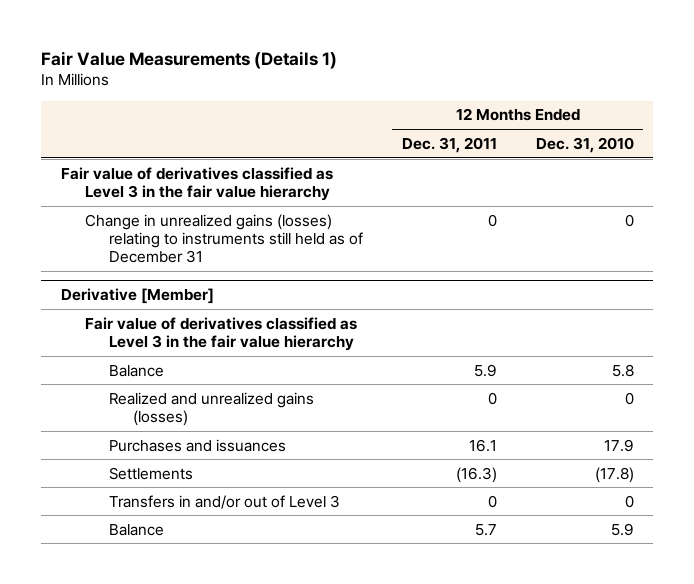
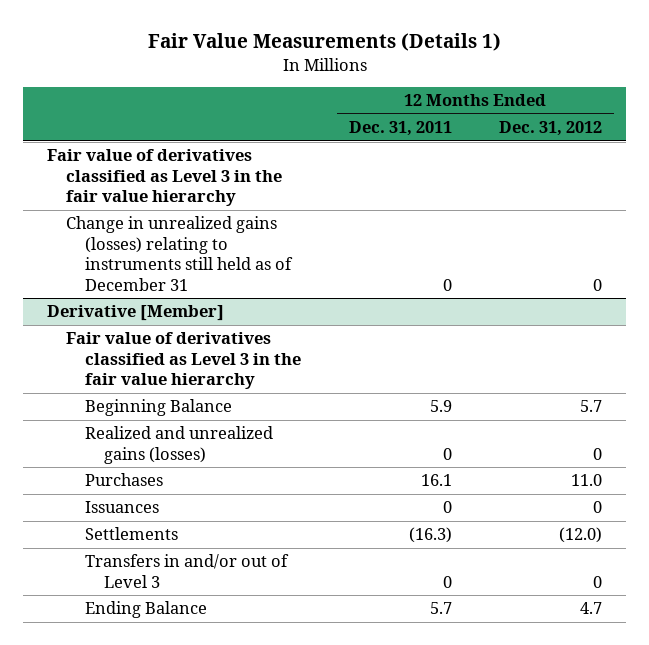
[535,136,634,153] Dec. 31, 2010 -> none
none -> [499,121,603,137] Dec. 31, 2012
[108,364,164,377] Balance -> [84,399,232,417] Beginning Balance
[108,438,286,452] Purchases and issuances -> [84,473,163,487] Purchases
none -> [84,501,159,514] Issuances
[108,523,164,536] Balance -> [84,601,207,619] Ending Balance

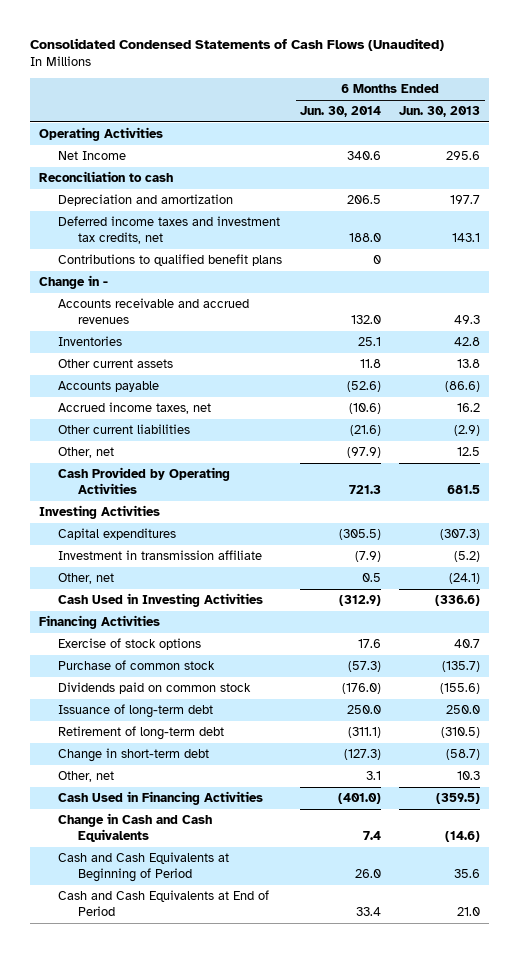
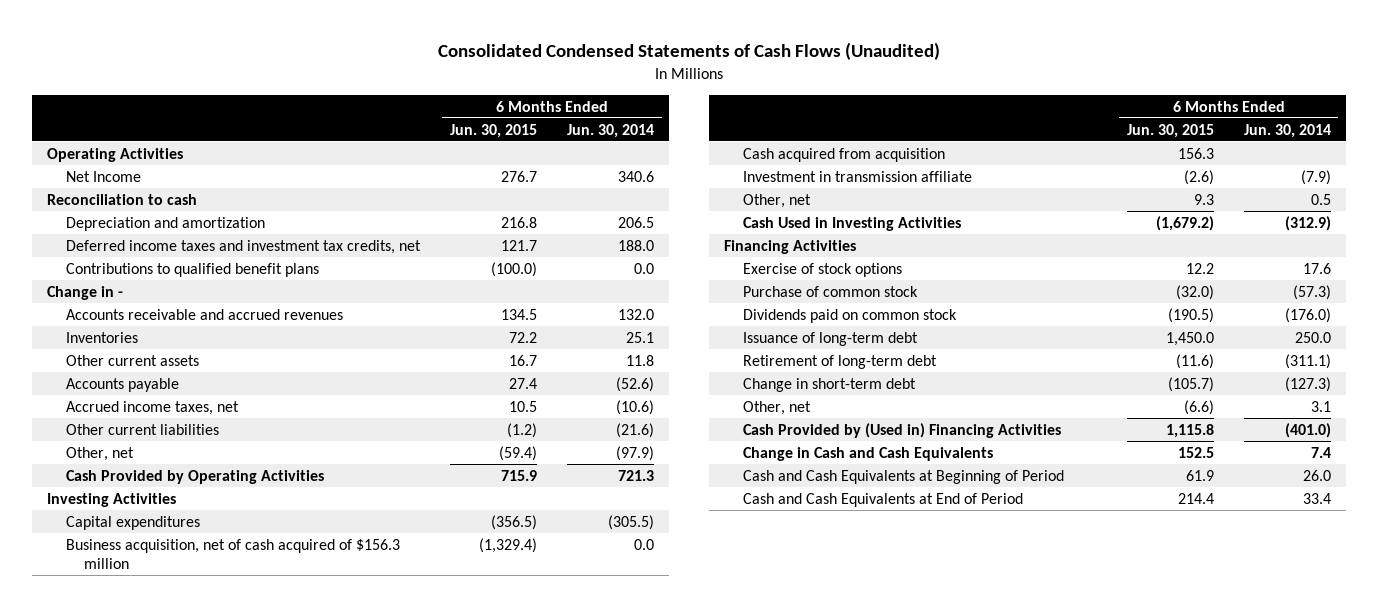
[399,106,481,118] Jun. 30, 2013 -> none
none -> [449,123,537,138] Jun. 30, 2015
[373,255,382,265] 0 -> [634,262,655,274] 0.0
none -> [65,538,400,569] Business acquisition, net of cash acquired of $156.3 million
none -> [742,147,945,162] Cash acquired from acquisition
[58,791,264,806] Cash Used in Financing Activities -> [742,422,1061,438] Cash Provided by (Used in) Financing Activities

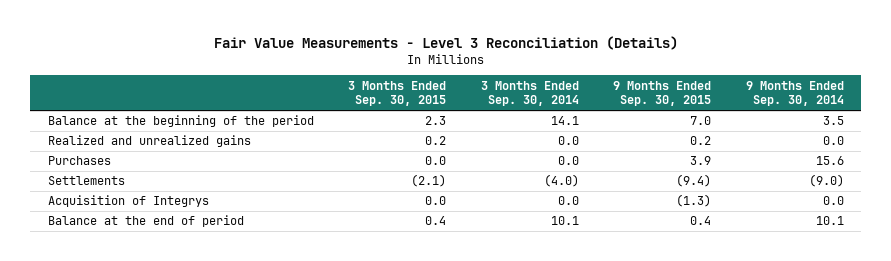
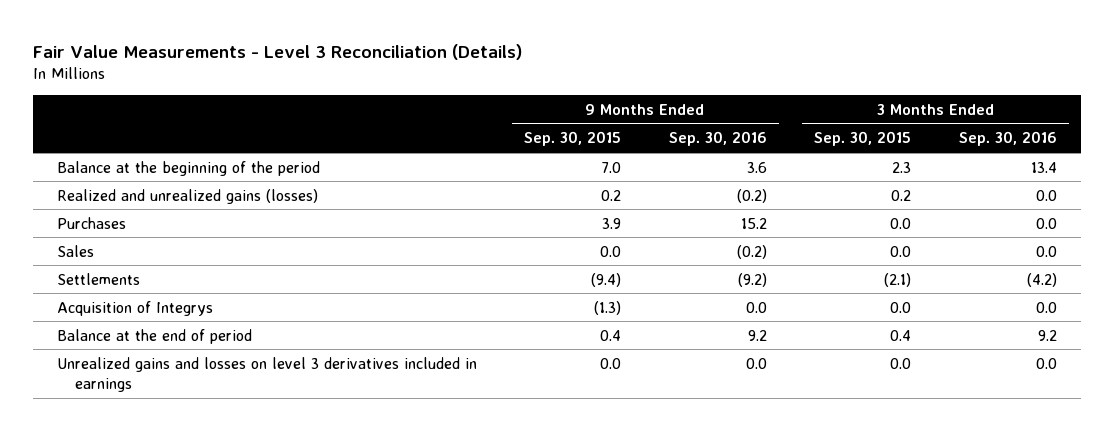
[480,80,579,107] 3 Months Ended Sep. 30, 2014 -> none
[745,80,844,107] 9 Months Ended Sep. 30, 2014 -> none
none -> [668,131,767,147] Sep. 30, 2016
none -> [958,131,1057,147] Sep. 30, 2016
[47,135,251,148] Realized and unrealized gains -> [56,188,318,204] Realized and unrealized gains (losses)
none -> [56,244,94,257] Sales
none -> [56,356,477,392] Unrealized gains and losses on level 3 derivatives included in earnings

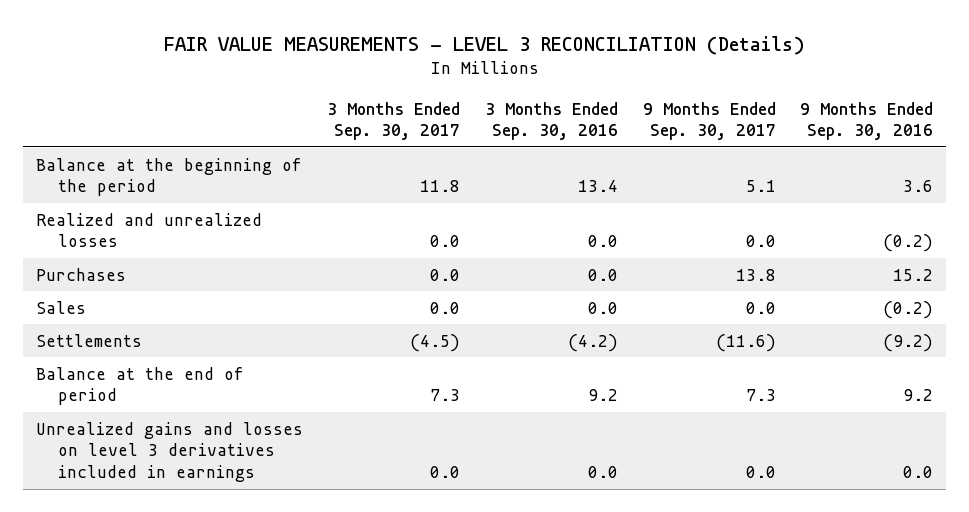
[32,43,522,60] Fair Value Measurements - Level 3 Reconciliation (Details) -> [163,35,805,55] FAIR VALUE MEASUREMENTS - LEVEL 3 RECONCILIATION (Details)
[524,131,622,147] Sep. 30, 2015 -> none
[814,131,912,147] Sep. 30, 2015 -> none
none -> [327,101,461,141] 3 Months Ended Sep. 30, 2017
none -> [642,101,776,141] 9 Months Ended Sep. 30, 2017
[56,188,318,204] Realized and unrealized gains (losses) -> [35,212,262,248] Realized and unrealized losses
[56,300,213,316] Acquisition of Integrys -> none

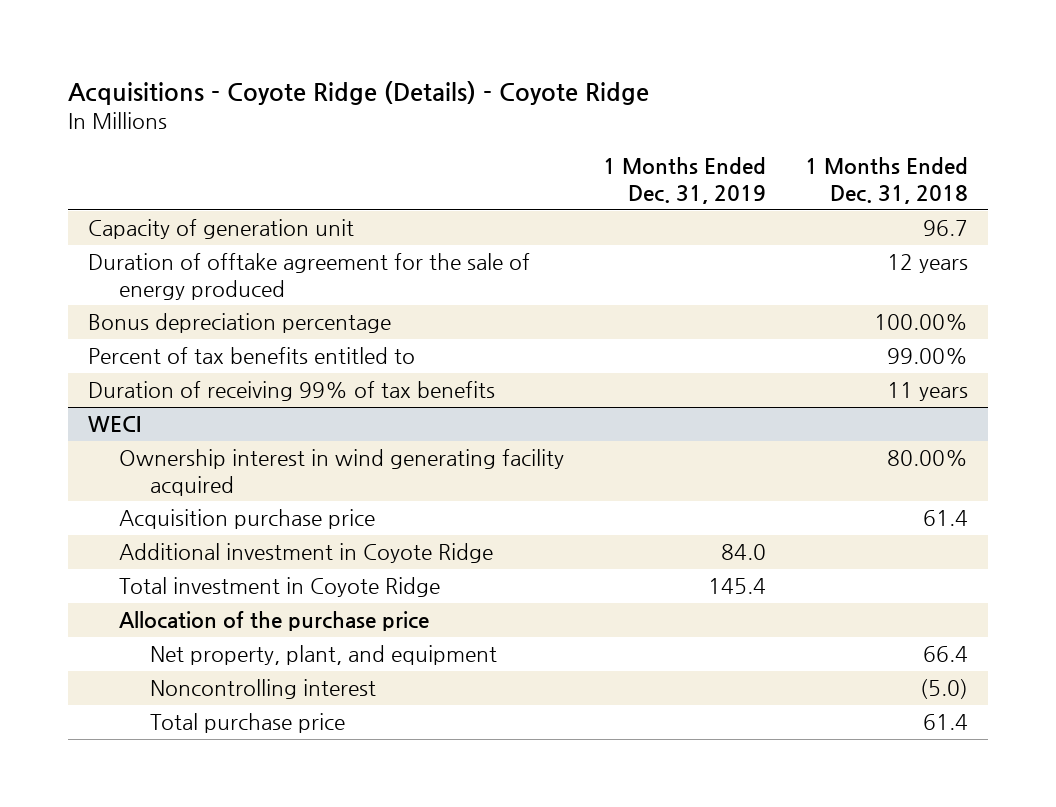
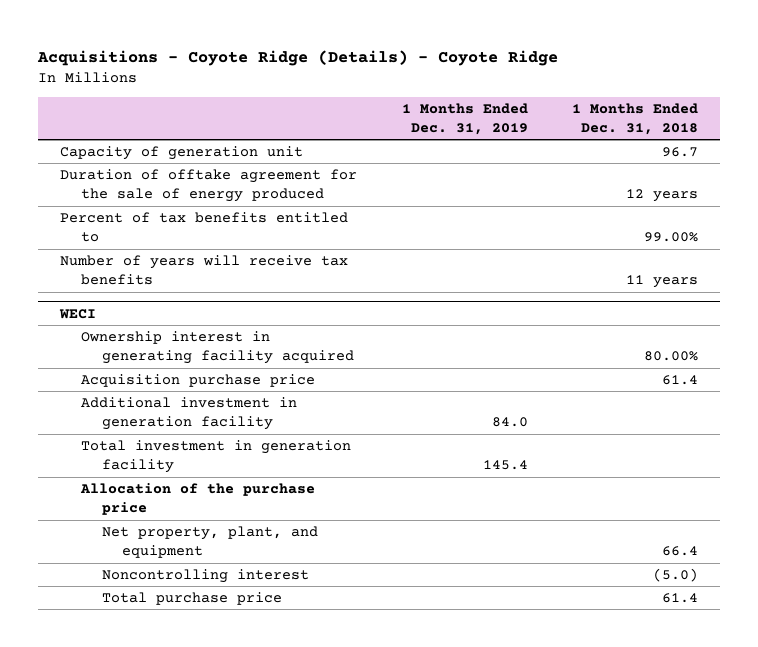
[88,313,392,334] Bonus depreciation percentage -> none
[88,381,496,402] Duration of receiving 99% of tax benefits -> none
none -> [60,255,349,286] Number of years will receive tax benefits
[118,449,564,496] Ownership interest in wind generating facility acquired -> [80,331,354,365] Ownership interest in generating facility acquired
[118,543,493,564] Additional investment in Coyote Ridge -> [80,397,297,431] Additional investment in generation facility
[118,577,440,598] Total investment in Coyote Ridge -> [80,440,351,474] Total investment in generation facility

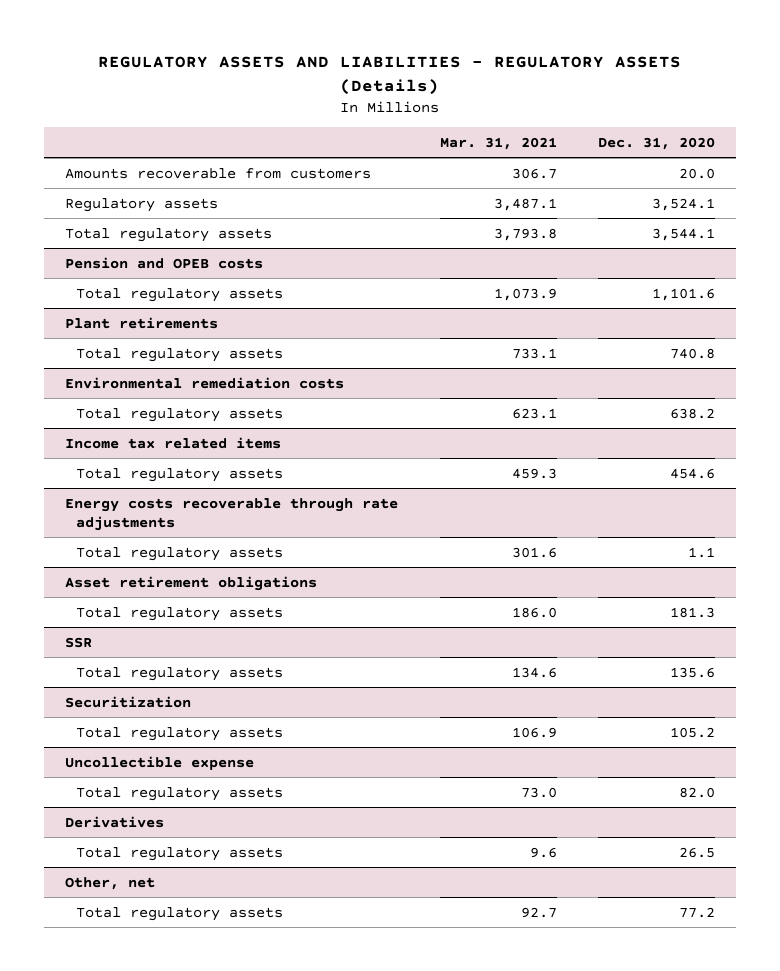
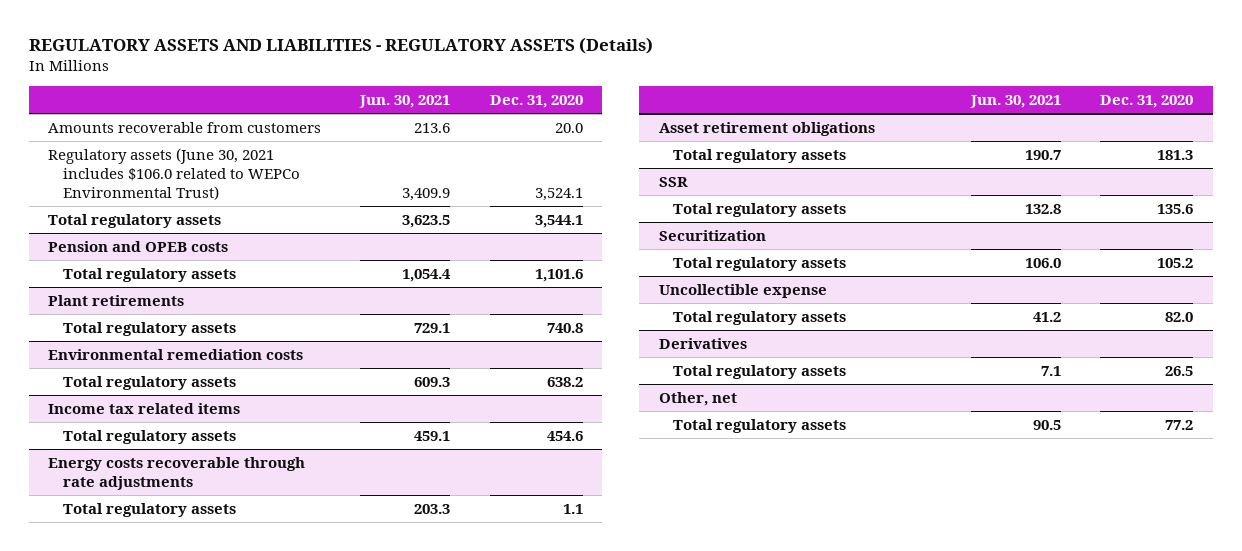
[439,136,557,150] Mar. 31, 2021 -> none
none -> [359,95,451,109] Jun. 30, 2021
[64,197,218,212] Regulatory assets -> [48,147,300,200] Regulatory assets (June 30, 2021 includes $106.0 related to WEPCo Environmental Trust)

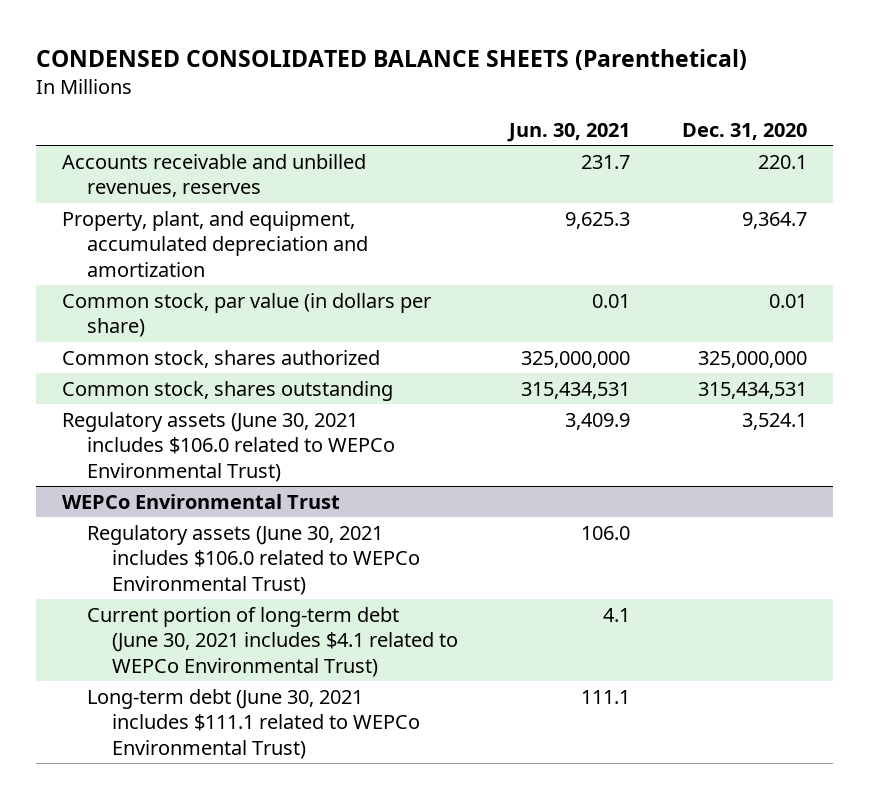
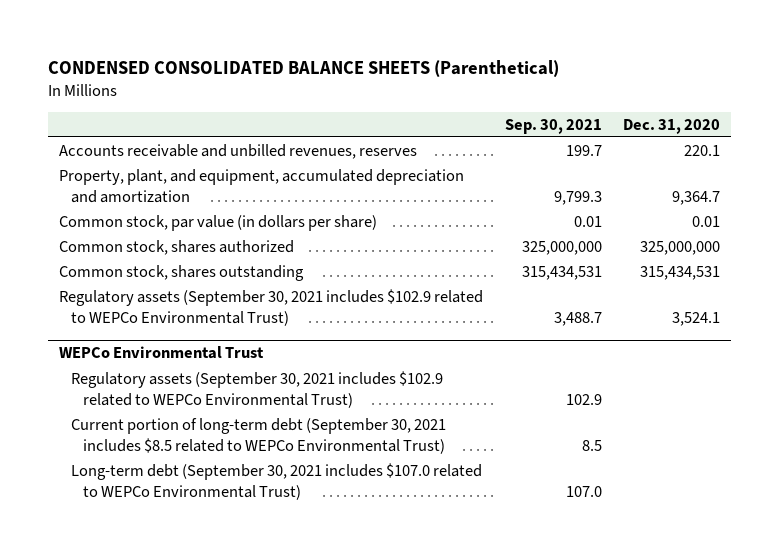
[507,123,631,143] Jun. 30, 2021 -> none
none -> [504,118,602,134] Sep. 30, 2021
[61,411,395,483] Regulatory assets (June 30, 2021 includes $106.0 related to WEPCo Environmental Trust) -> [59,288,484,326] Regulatory assets (September 30, 2021 includes $102.9 related to WEPCo Environmental Trust)
[86,524,420,596] Regulatory assets (June 30, 2021 includes $106.0 related to WEPCo Environmental Trust) -> [71,370,444,408] Regulatory assets (September 30, 2021 includes $102.9 related to WEPCo Environmental Trust)
[86,606,458,678] Current portion of long-term debt (June 30, 2021 includes $4.1 related to WEPCo Environmental Trust) -> [71,417,447,454] Current portion of long-term debt (September 30, 2021 includes $8.5 related to WEPCo Environmental Trust)
[86,688,420,760] Long-term debt (June 30, 2021 includes $111.1 related to WEPCo Environmental Trust) -> [71,462,483,500] Long-term debt (September 30, 2021 includes $107.0 related to WEPCo Environmental Trust)

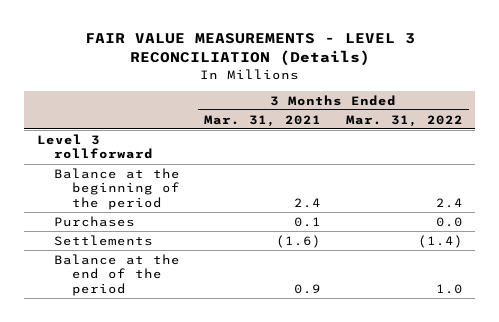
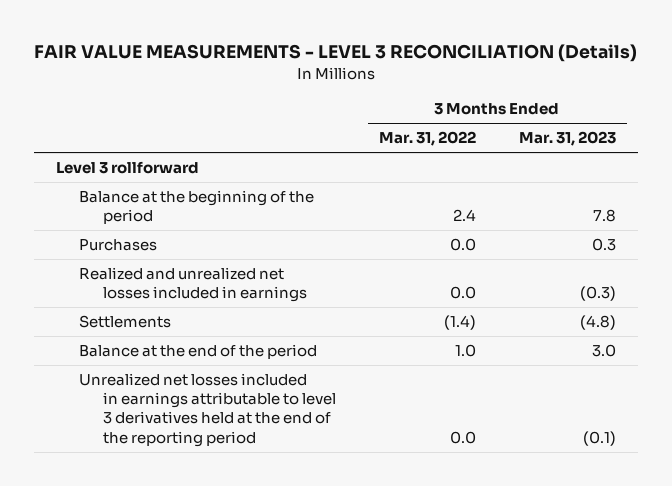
[204,114,322,127] Mar. 31, 2021 -> none
none -> [518,131,616,147] Mar. 31, 2023
none -> [79,267,307,303] Realized and unrealized net losses included in earnings
none -> [79,373,336,447] Unrealized net losses included in earnings attributable to level 3 derivatives held at the end of the reporting period

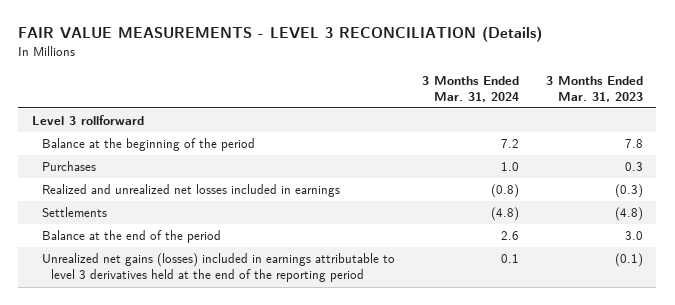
[378,131,476,147] Mar. 31, 2022 -> none
none -> [421,75,519,102] 3 Months Ended Mar. 31, 2024
[79,373,336,447] Unrealized net losses included in earnings attributable to level 3 derivatives held at the end of the reporting period -> [41,253,395,283] Unrealized net gains (losses) included in earnings attributable to level 3 derivatives held at the end of the reporting period

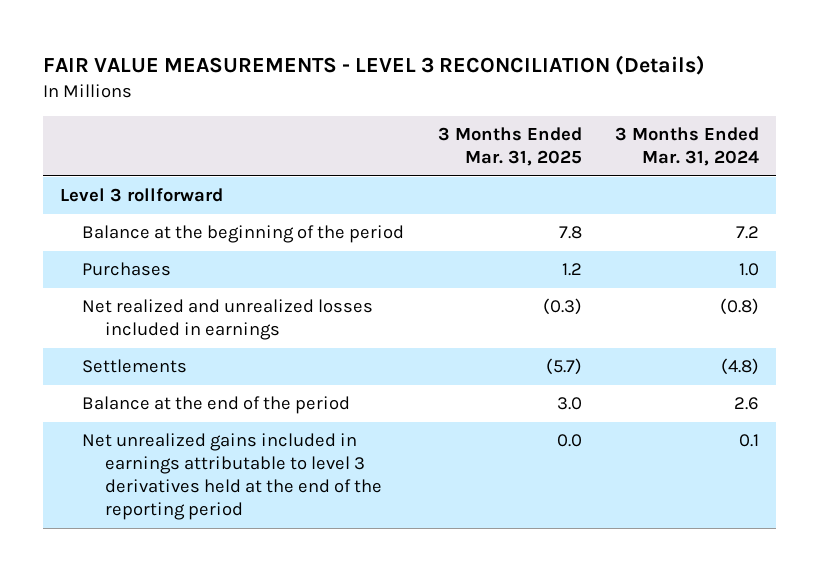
[545,75,643,102] 3 Months Ended Mar. 31, 2023 -> none
none -> [437,127,582,166] 3 Months Ended Mar. 31, 2025
[41,184,340,198] Realized and unrealized net losses included in earnings -> [82,299,374,341] Net realized and unrealized losses included in earnings
[41,253,395,283] Unrealized net gains (losses) included in earnings attributable to level 3 derivatives held at the end of the reporting period -> [82,433,382,520] Net unrealized gains included in earnings attributable to level 3 derivatives held at the end of the reporting period

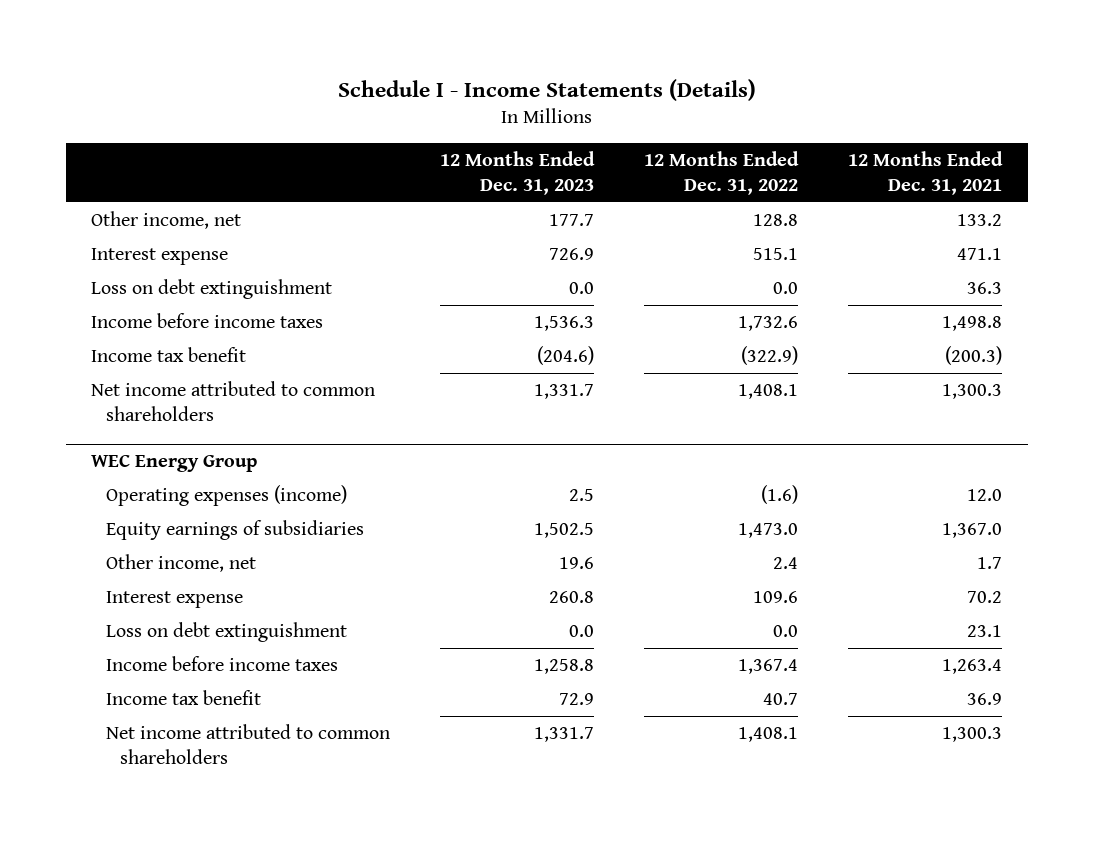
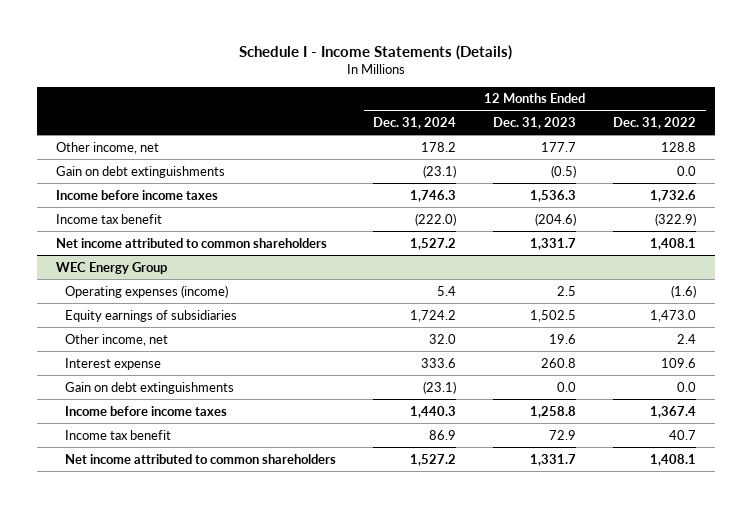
[848,150,1004,195] 12 Months Ended Dec. 31, 2021 -> none
none -> [373,116,457,129] Dec. 31, 2024
[91,247,229,265] Interest expense -> none
[91,278,333,299] Loss on debt extinguishment -> [55,165,225,178] Gain on debt extinguishments
[568,281,594,294] 0.0 -> [551,164,577,178] (0.5)
[105,621,347,642] Loss on debt extinguishment -> [64,381,234,394] Gain on debt extinguishments

